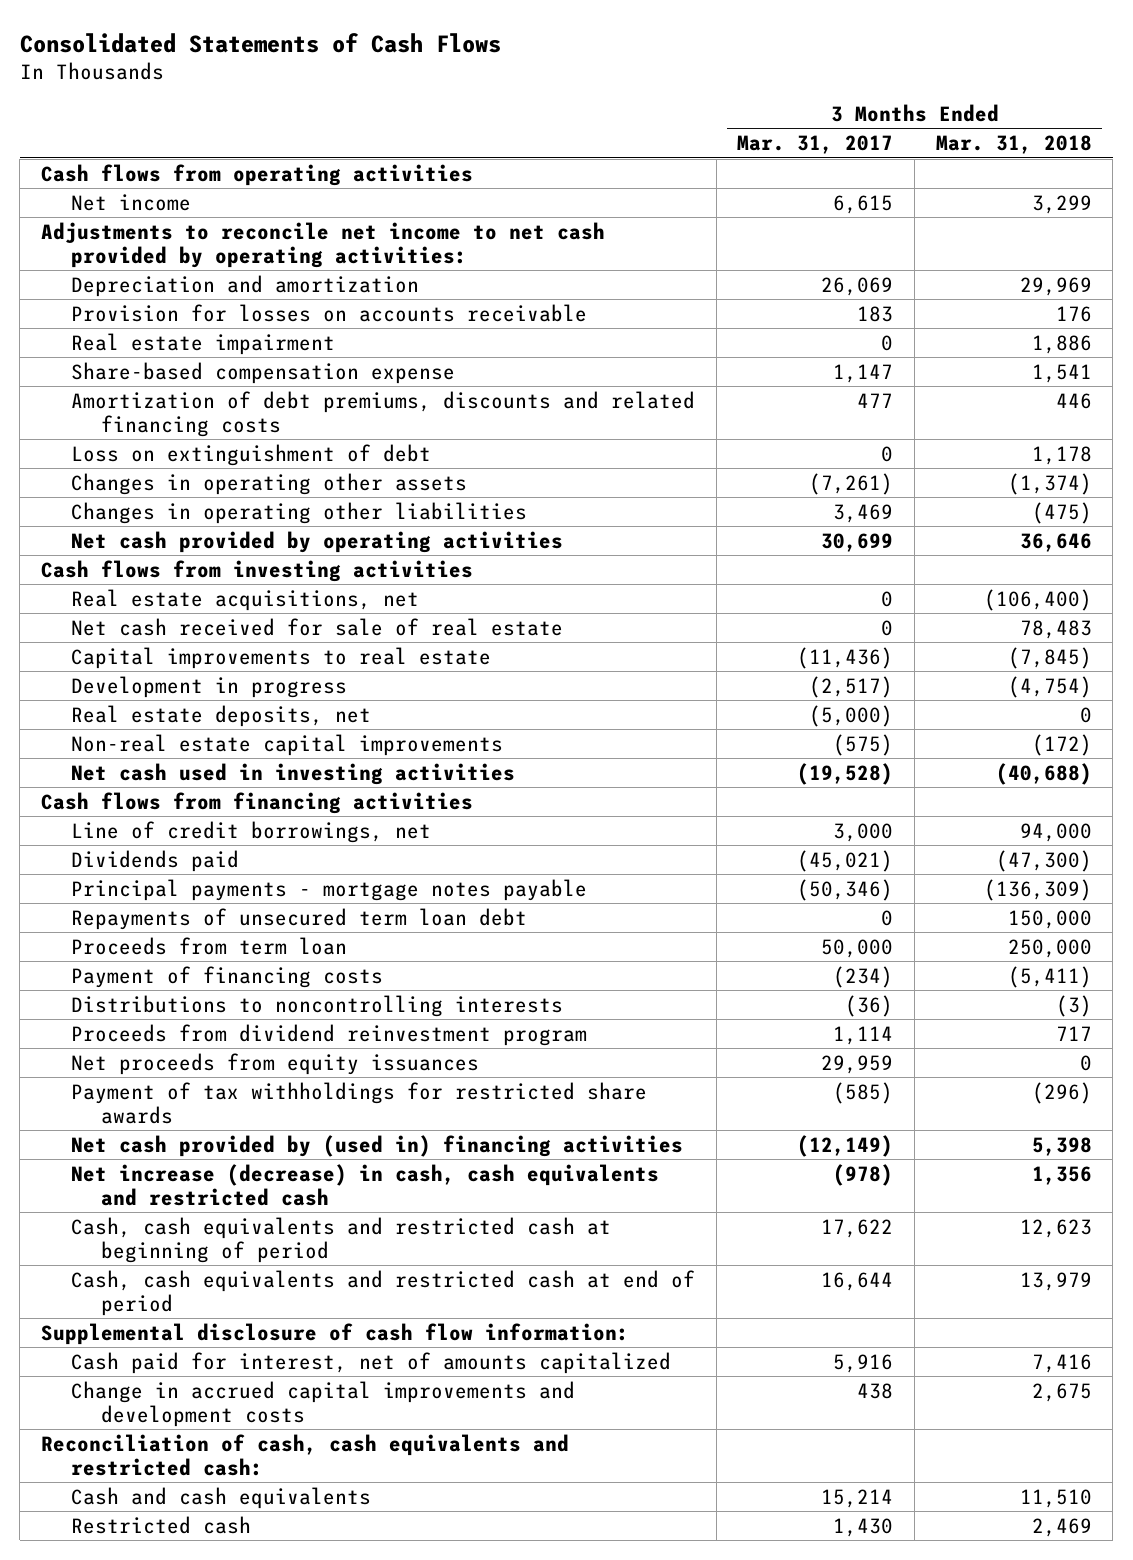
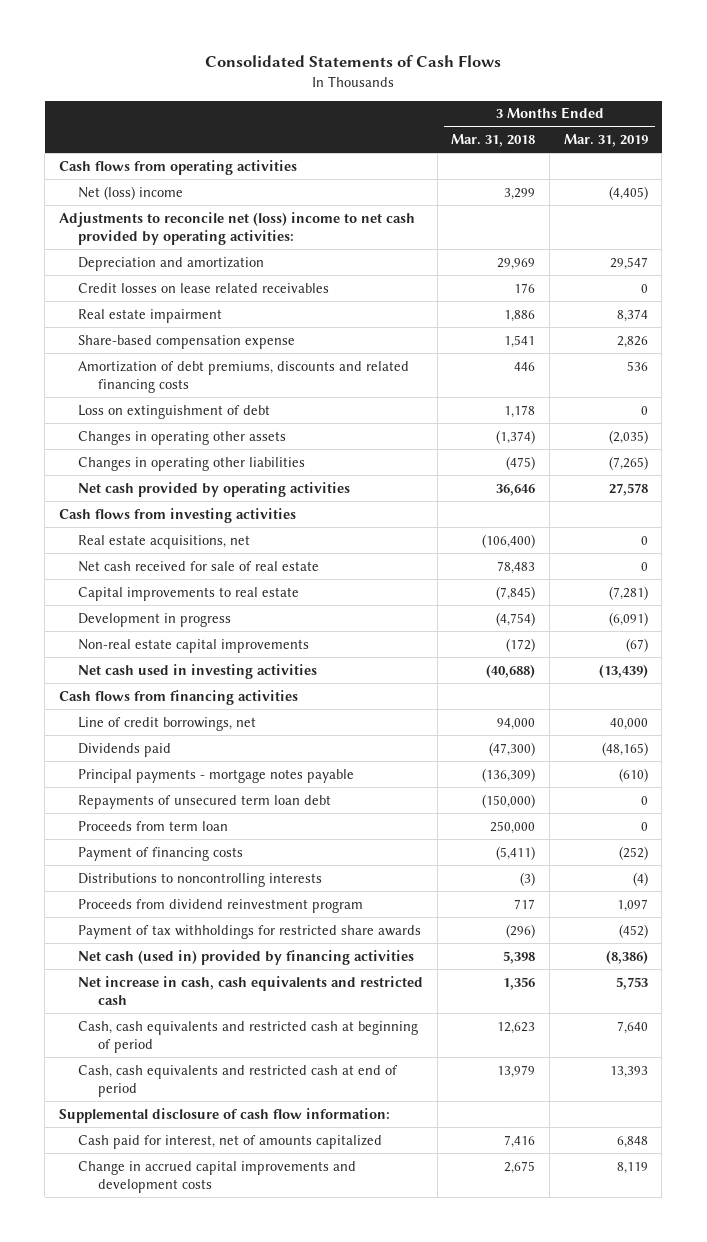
[737,135,894,155] Mar. 31, 2017 -> none
none -> [563,134,648,148] Mar. 31, 2019
[71,193,192,211] Net income -> [78,185,184,200] Net (loss) income
[41,221,606,268] Adjustments to reconcile net income to net cash provided by operating activities: -> [58,211,415,246] Adjustments to reconcile net (loss) income to net cash provided by operating activities:
[71,303,588,322] Provision for losses on accounts receivable -> [78,282,330,293] Credit losses on lease related receivables
[71,704,372,727] Real estate deposits, net -> none
[1007,909,1092,929] 150,000 -> [482,793,536,808] (150,000)
[71,1052,480,1075] Net proceeds from equity issuances -> none
[71,1134,684,1157] Net cash provided by (used in) financing activities -> [78,949,415,965] Net cash (used in) provided by financing activities
[71,1163,660,1206] Net increase (decrease) in cash, cash equivalents and restricted cash -> [78,975,424,1006] Net increase in cash, cash equivalents and restricted cash
[41,1433,570,1476] Reconciliation of cash, cash equivalents and restricted cash: -> none
[71,1486,372,1509] Cash and cash equivalents -> none
[71,1515,252,1534] Restricted cash -> none

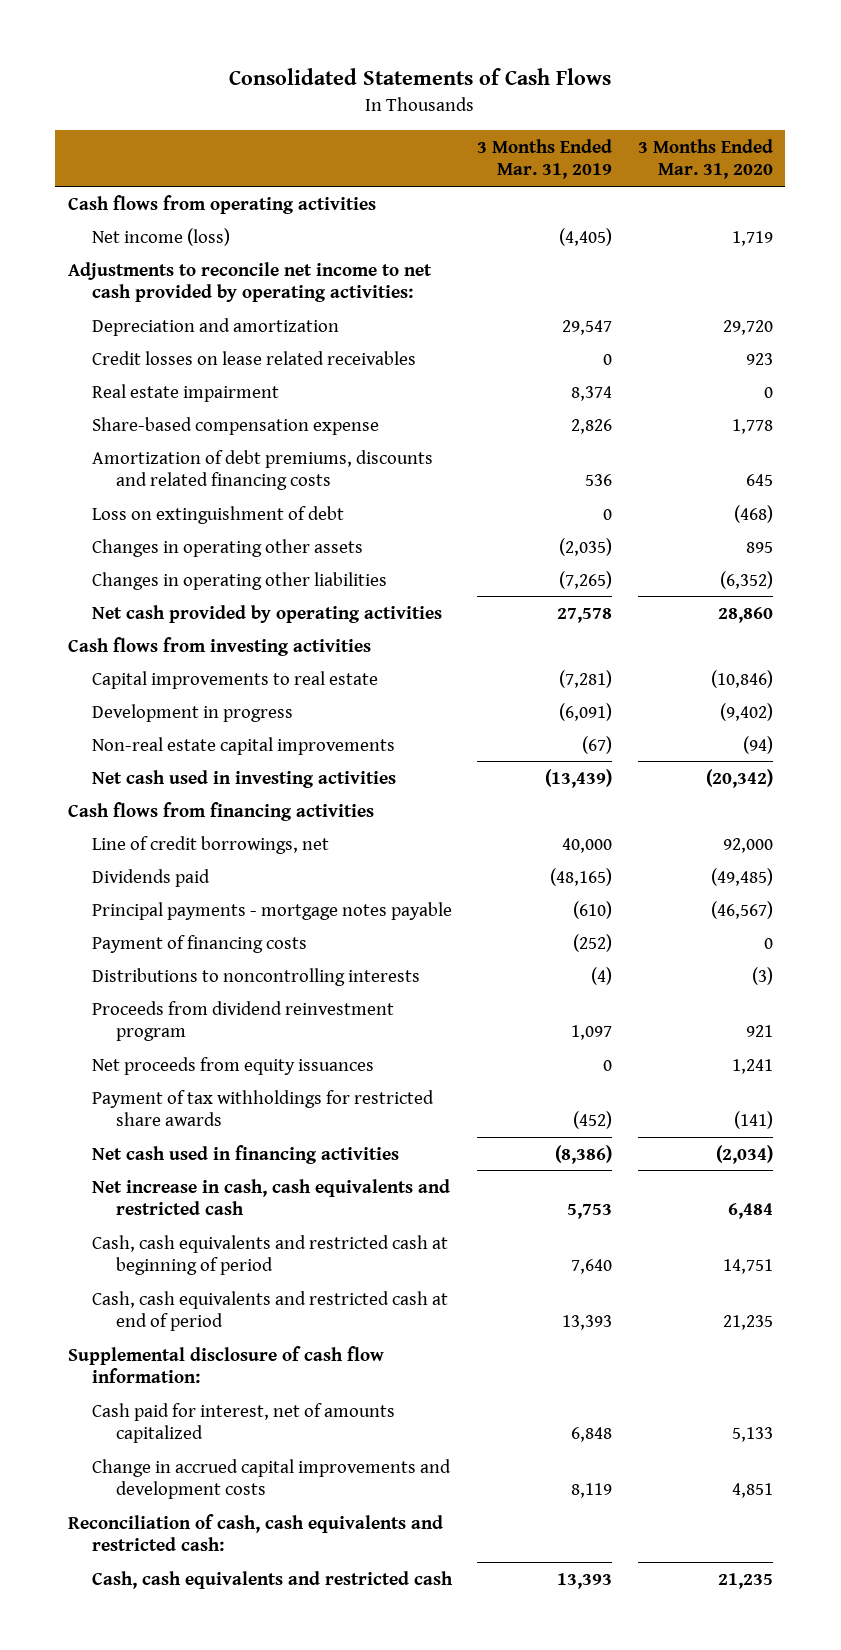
[451,134,536,148] Mar. 31, 2018 -> none
none -> [637,138,773,180] 3 Months Ended Mar. 31, 2020
[78,185,184,200] Net (loss) income -> [91,227,230,246] Net income (loss)
[58,211,415,246] Adjustments to reconcile net (loss) income to net cash provided by operating activities: -> [68,261,433,303] Adjustments to reconcile net income to net cash provided by operating activities:
[78,534,251,549] Real estate acquisitions, net -> none
[78,560,320,572] Net cash received for sale of real estate -> none
[78,794,332,809] Repayments of unsecured term loan debt -> none
[78,820,229,831] Proceeds from term loan -> none
none -> [91,1056,374,1075] Net proceeds from equity issuances
[78,949,415,965] Net cash (used in) provided by financing activities -> [91,1144,399,1164] Net cash used in financing activities
none -> [68,1513,444,1552] Reconciliation of cash, cash equivalents and restricted cash:
none -> [91,1570,453,1589] Cash, cash equivalents and restricted cash

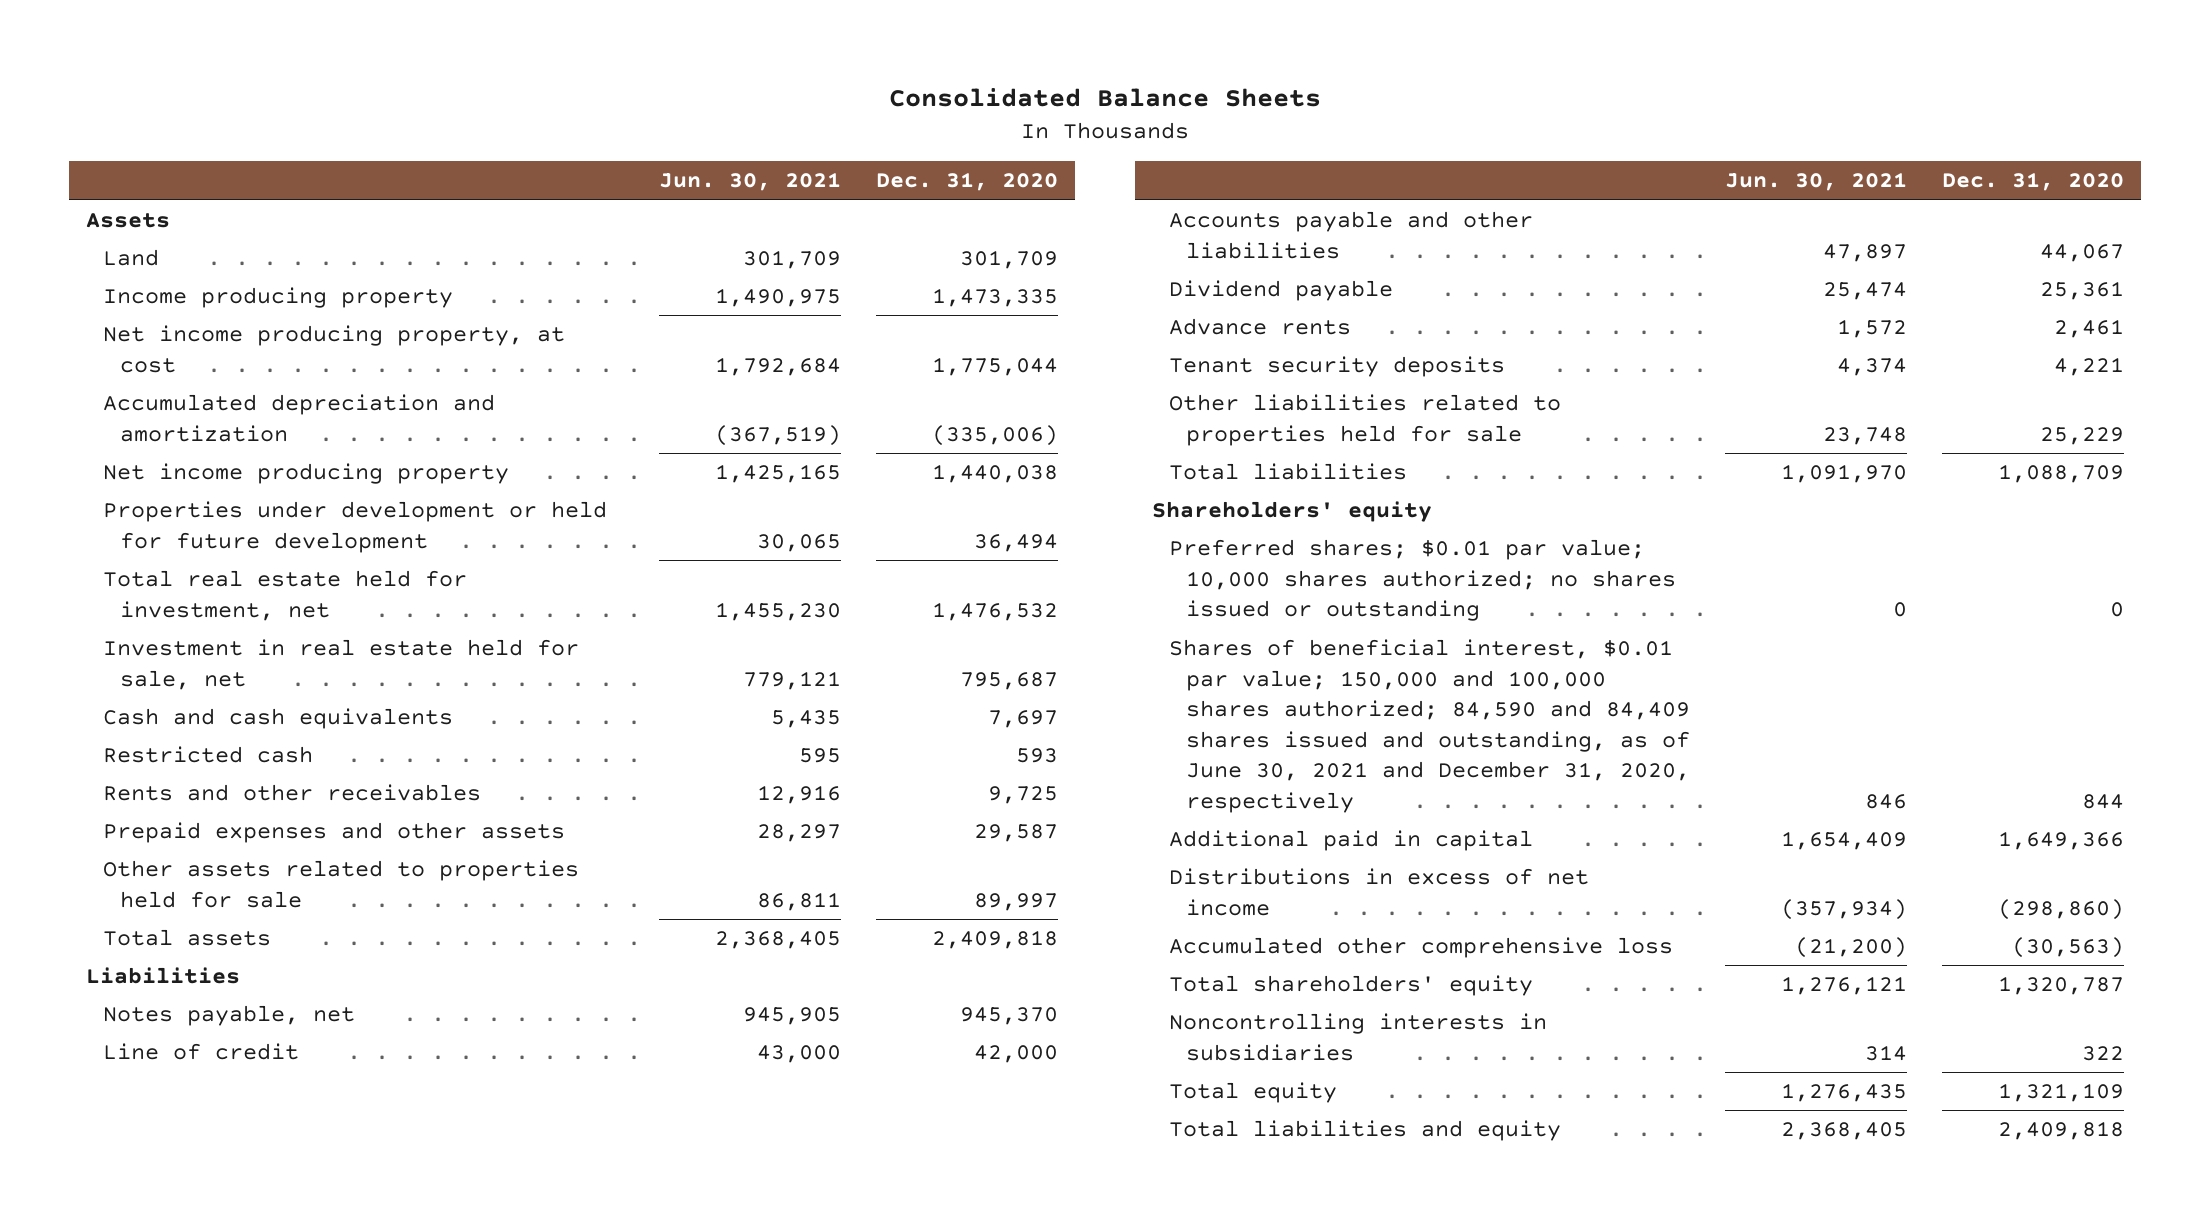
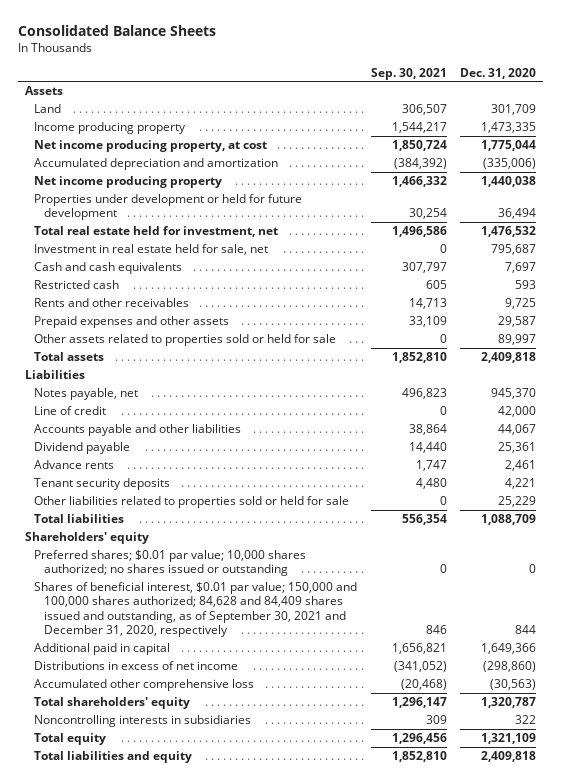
[658,172,841,192] Jun. 30, 2021 -> none
none -> [370,67,447,80] Sep. 30, 2021
[103,860,580,908] Other assets related to properties held for sale -> [34,333,337,346] Other assets related to properties sold or held for sale
[1168,394,1561,446] Other liabilities related to properties held for sale -> [34,495,350,508] Other liabilities related to properties sold or held for sale
[1168,639,1690,813] Shares of beneficial interest, $0.01 par value; 150,000 and 100,000 shares authorized; 84,590 and 84,409 shares issued and outstanding, as of June 30, 2021 and December 31, 2020, respectively -> [34,581,358,638] Shares of beneficial interest, $0.01 par value; 150,000 and 100,000 shares authorized; 84,628 and 84,409 shares issued and outstanding, as of September 30, 2021 and December 31, 2020, respectively

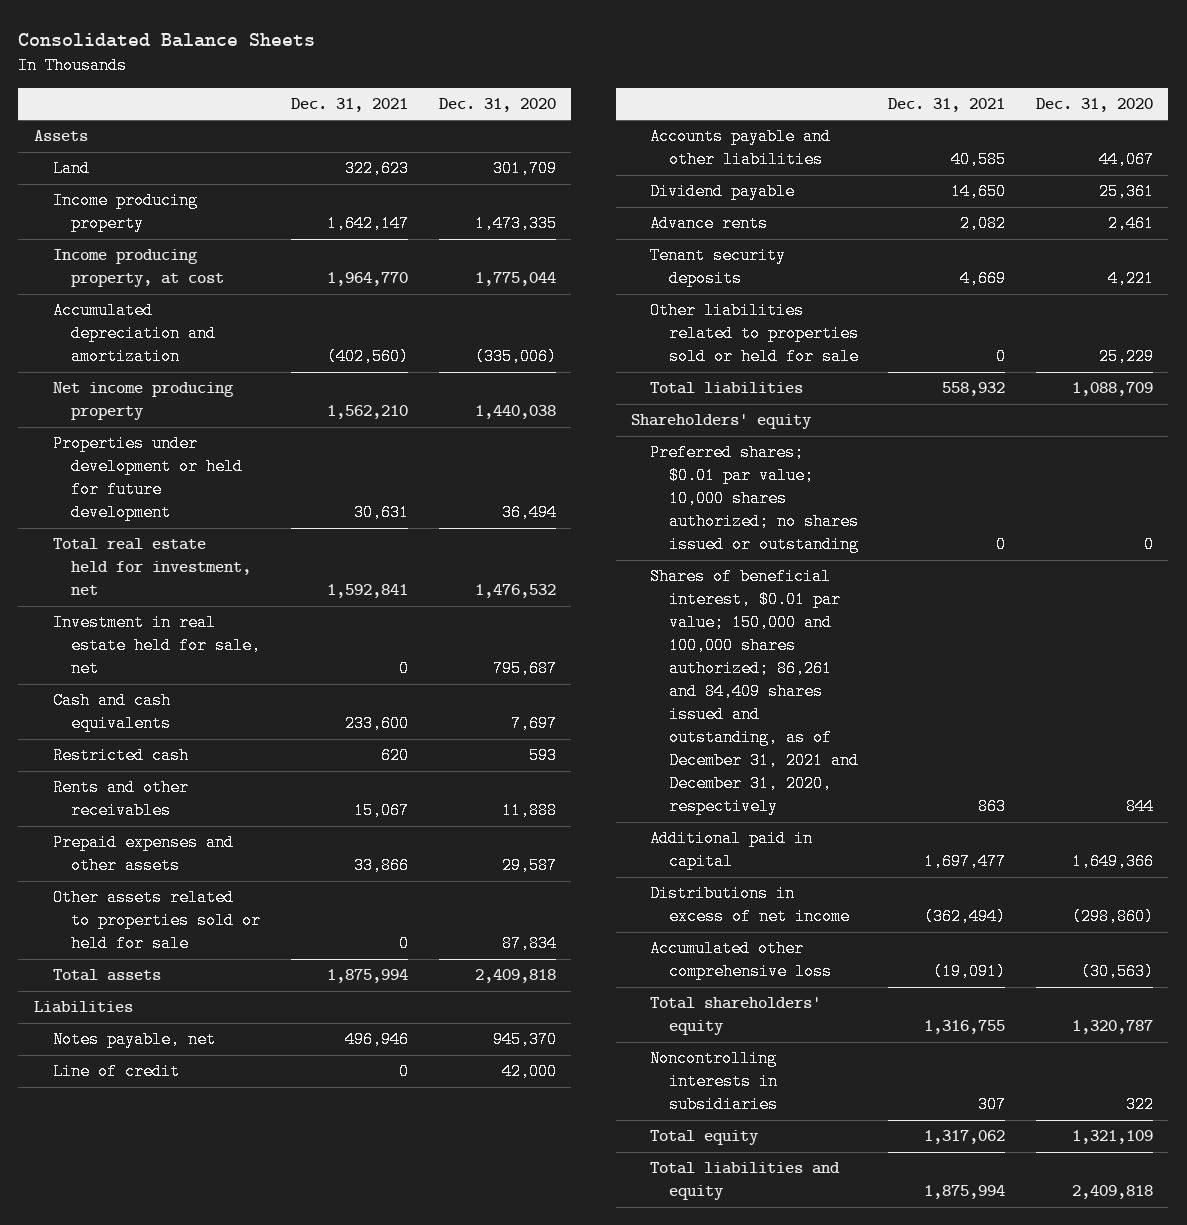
[370,67,447,80] Sep. 30, 2021 -> none
none -> [291,97,409,112] Dec. 31, 2021
[34,139,268,152] Net income producing property, at cost -> [52,249,225,288] Income producing property, at cost
[505,297,537,309] 9,725 -> [501,802,557,820] 11,888
[498,333,537,345] 89,997 -> [501,935,557,953] 87,834
[34,581,358,638] Shares of beneficial interest, $0.01 par value; 150,000 and 100,000 shares authorized; 84,628 and 84,409 shares issued and outstanding, as of September 30, 2021 and December 31, 2020, respectively -> [649,568,859,816] Shares of beneficial interest, $0.01 par value; 150,000 and 100,000 shares authorized; 86,261 and 84,409 shares issued and outstanding, as of December 31, 2021 and December 31, 2020, respectively

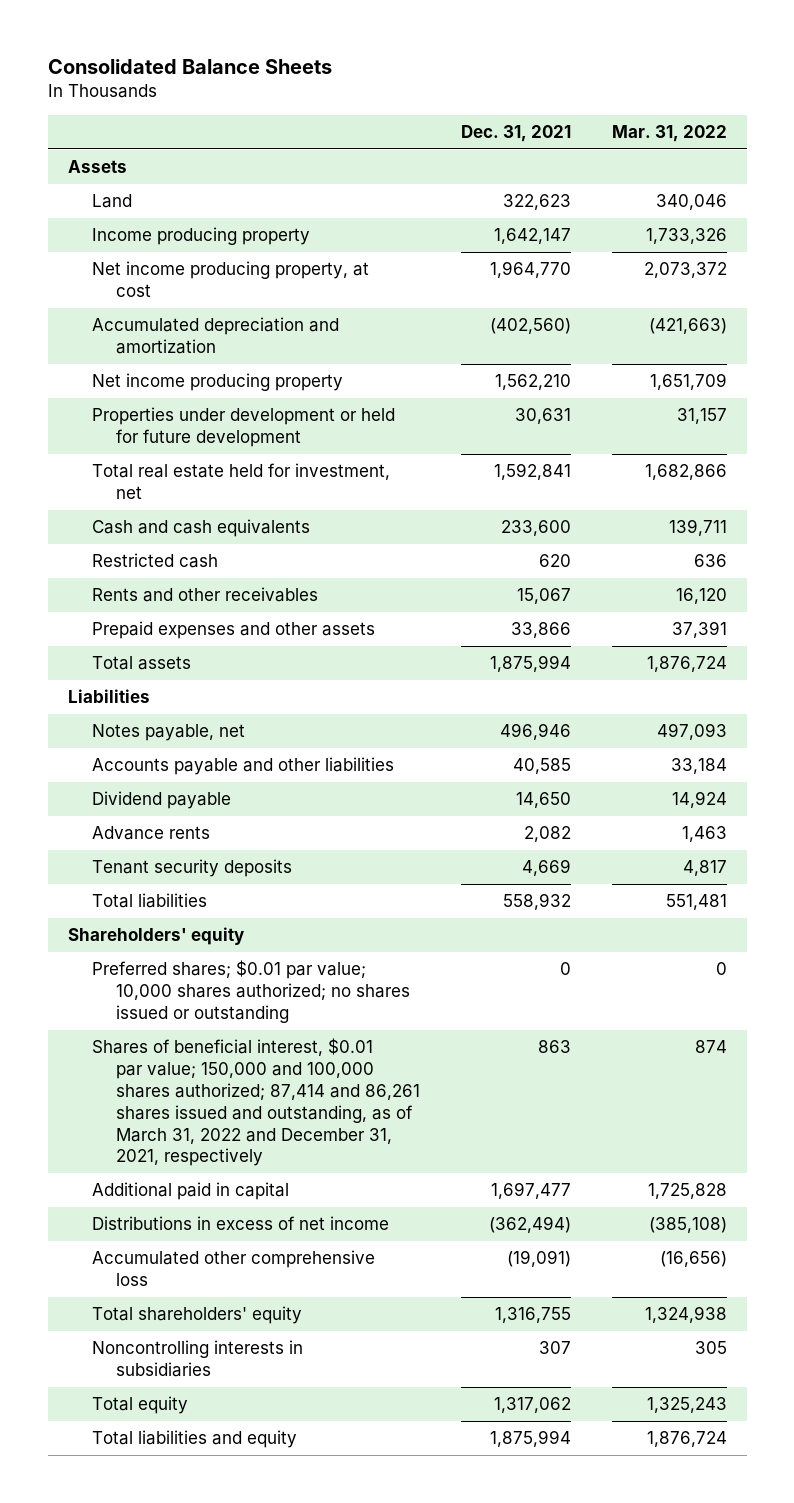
[438,97,556,112] Dec. 31, 2020 -> none
none -> [611,124,727,142] Mar. 31, 2022
[52,249,225,288] Income producing property, at cost -> [92,261,370,298] Net income producing property, at cost
[52,614,262,678] Investment in real estate held for sale, net -> none
[52,889,262,953] Other assets related to properties sold or held for sale -> none
[52,1063,180,1081] Line of credit -> none
[649,302,859,366] Other liabilities related to properties sold or held for sale -> none
[649,568,859,816] Shares of beneficial interest, $0.01 par value; 150,000 and 100,000 shares authorized; 86,261 and 84,409 shares issued and outstanding, as of December 31, 2021 and December 31, 2020, respectively -> [92,1038,421,1167] Shares of beneficial interest, $0.01 par value; 150,000 and 100,000 shares authorized; 87,414 and 86,261 shares issued and outstanding, as of March 31, 2022 and December 31, 2021, respectively

